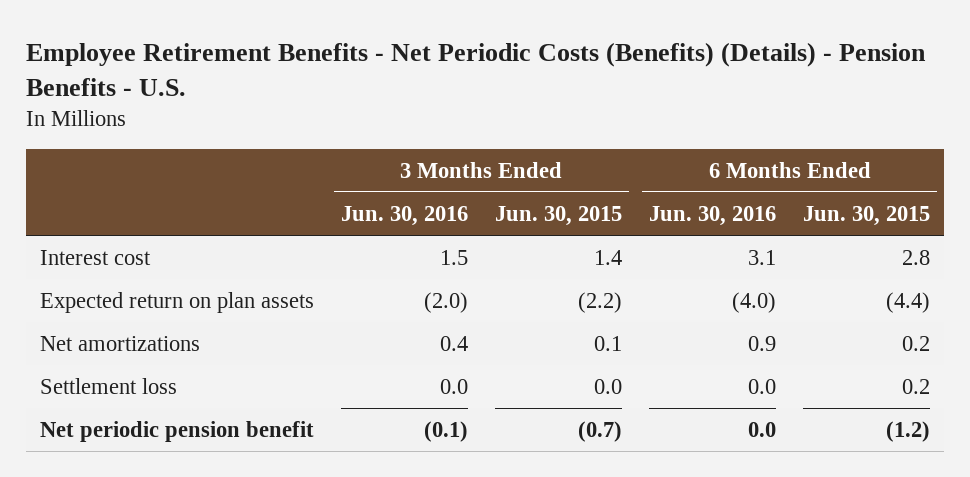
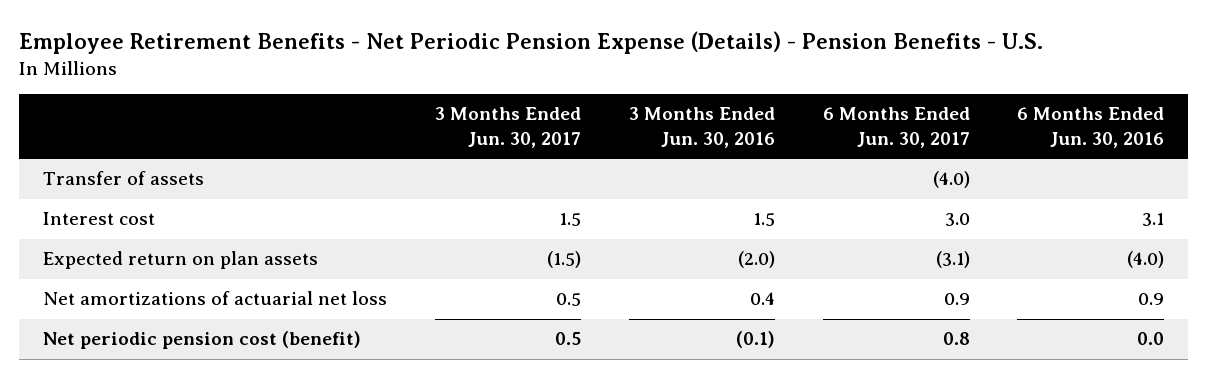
[26,42,927,96] Employee Retirement Benefits - Net Periodic Costs (Benefits) (Details) - Pension Benefits - U.S. -> [19,30,1044,54] Employee Retirement Benefits - Net Periodic Pension Expense (Details) - Pension Benefits - U.S.
[495,205,623,226] Jun. 30, 2015 -> none
[803,205,931,226] Jun. 30, 2015 -> none
none -> [434,107,581,149] 3 Months Ended Jun. 30, 2017
none -> [822,107,970,149] 6 Months Ended Jun. 30, 2017
none -> [43,171,205,186] Transfer of assets
[39,377,177,394] Settlement loss -> none
[39,335,200,351] Net amortizations -> [43,291,388,306] Net amortizations of actuarial net loss
[39,420,314,442] Net periodic pension benefit -> [43,331,362,350] Net periodic pension cost (benefit)

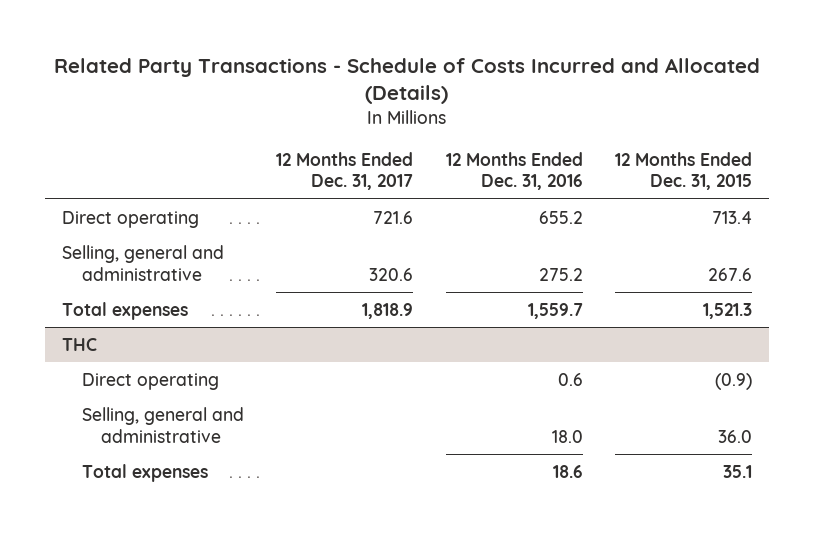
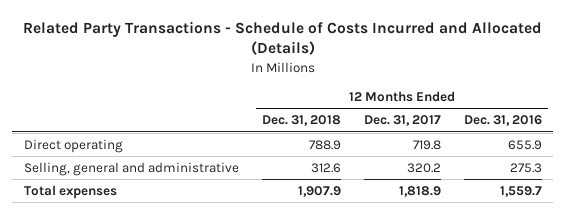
[615,151,753,191] 12 Months Ended Dec. 31, 2015 -> none
none -> [261,115,341,127] Dec. 31, 2018
[373,210,414,224] 721.6 -> [412,139,441,150] 719.8
[538,210,583,224] 655.2 -> [507,139,542,150] 655.9
[369,267,414,281] 320.6 -> [406,162,441,173] 320.2
[538,267,583,281] 275.2 -> [509,162,542,173] 275.3
[61,337,97,351] THC -> none
[81,372,219,390] Direct operating -> none
[81,406,244,443] Selling, general and administrative -> none
[81,463,208,482] Total expenses -> none

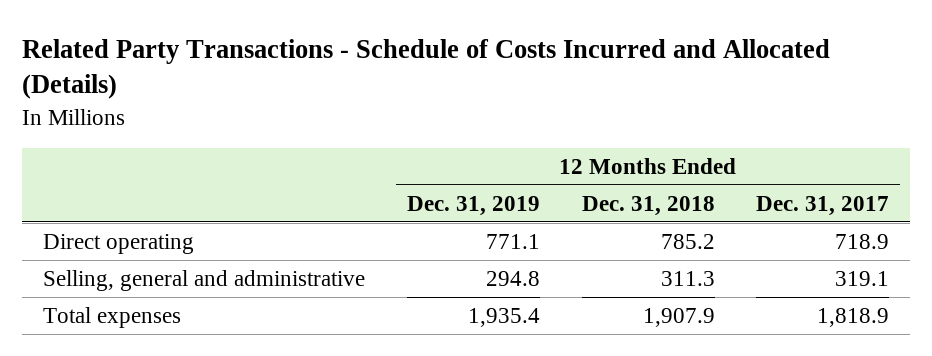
[463,115,542,127] Dec. 31, 2016 -> none
none -> [406,195,540,216] Dec. 31, 2019
[308,139,341,150] 788.9 -> [660,233,715,249] 785.2
[412,139,441,150] 719.8 -> [835,233,890,249] 718.9
[310,162,341,173] 312.6 -> [660,270,715,286] 311.3
[406,162,441,173] 320.2 -> [835,270,890,286] 319.1

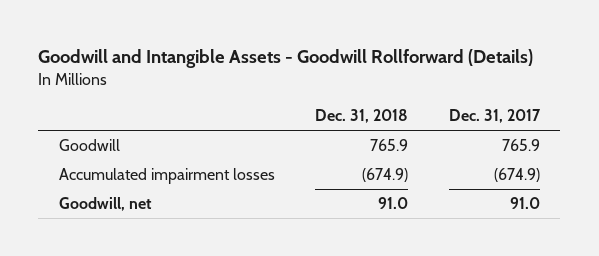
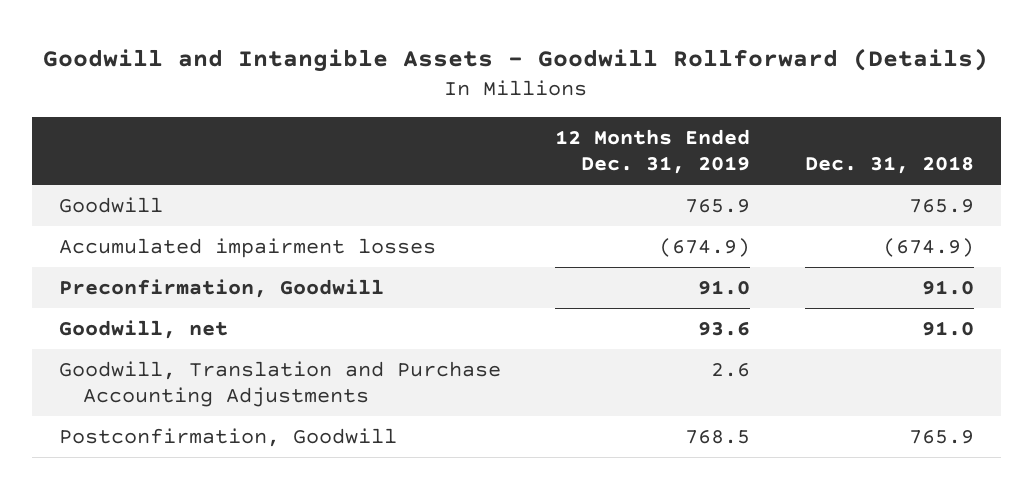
[449,109,542,124] Dec. 31, 2017 -> none
none -> [555,129,751,175] 12 Months Ended Dec. 31, 2019
none -> [59,279,385,299] Preconfirmation, Goodwill
none -> [59,361,502,407] Goodwill, Translation and Purchase Accounting Adjustments
none -> [59,428,398,448] Postconfirmation, Goodwill

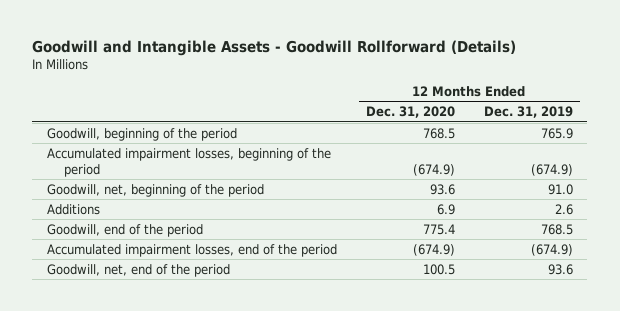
[804,156,974,175] Dec. 31, 2018 -> none
none -> [365,106,455,119] Dec. 31, 2020
[59,279,385,299] Preconfirmation, Goodwill -> none
[59,197,164,214] Goodwill -> [46,127,237,141] Goodwill, beginning of the period
[59,238,437,259] Accumulated impairment losses -> [46,147,331,177] Accumulated impairment losses, beginning of the period
[59,320,229,340] Goodwill, net -> [46,183,264,197] Goodwill, net, beginning of the period
[698,322,751,337] 93.6 -> [547,183,573,195] 91.0
[59,361,502,407] Goodwill, Translation and Purchase Accounting Adjustments -> [46,203,100,215] Additions
[59,428,398,448] Postconfirmation, Goodwill -> [46,223,203,237] Goodwill, end of the period
none -> [46,243,337,257] Accumulated impairment losses, end of the period
none -> [46,263,230,277] Goodwill, net, end of the period

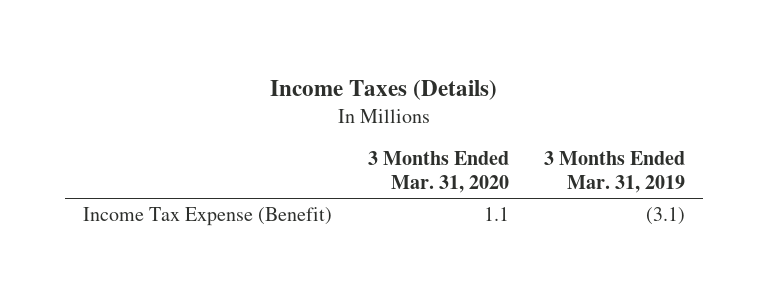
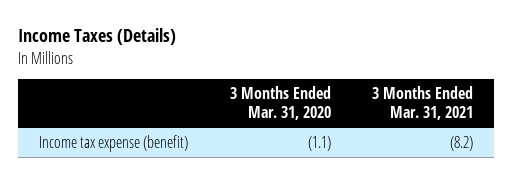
[544,151,686,194] 3 Months Ended Mar. 31, 2019 -> none
none -> [372,86,474,121] 3 Months Ended Mar. 31, 2021
[83,206,333,226] Income Tax Expense (Benefit) -> [39,135,189,153] Income tax expense (benefit)
[483,206,509,221] 1.1 -> [307,136,331,152] (1.1)

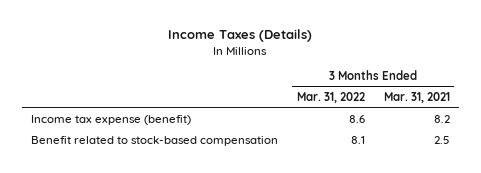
[229,86,331,121] 3 Months Ended Mar. 31, 2020 -> none
none -> [296,92,365,104] Mar. 31, 2022
[450,136,474,152] (8.2) -> [433,115,450,124] 8.2
none -> [31,136,279,147] Benefit related to stock-based compensation

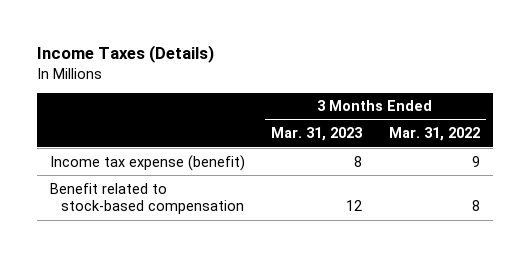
[383,92,450,104] Mar. 31, 2021 -> none
none -> [271,127,364,142] Mar. 31, 2023
[348,115,365,124] 8.6 -> [471,155,480,167] 9
[350,136,365,145] 8.1 -> [471,200,480,212] 8

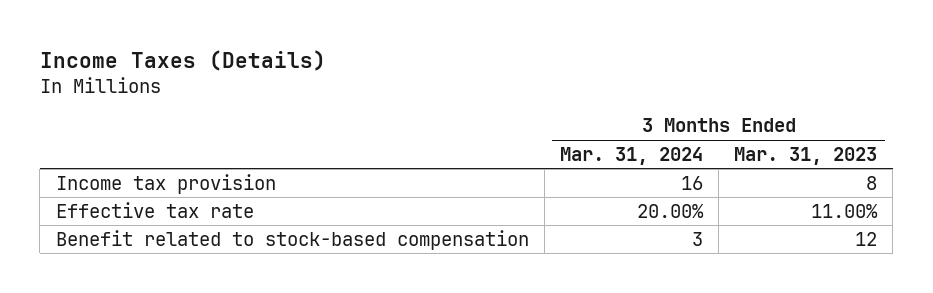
[388,127,480,142] Mar. 31, 2022 -> none
none -> [559,146,703,165] Mar. 31, 2024
[50,154,246,171] Income tax expense (benefit) -> [55,173,276,194] Income tax provision
none -> [55,201,254,218] Effective tax rate

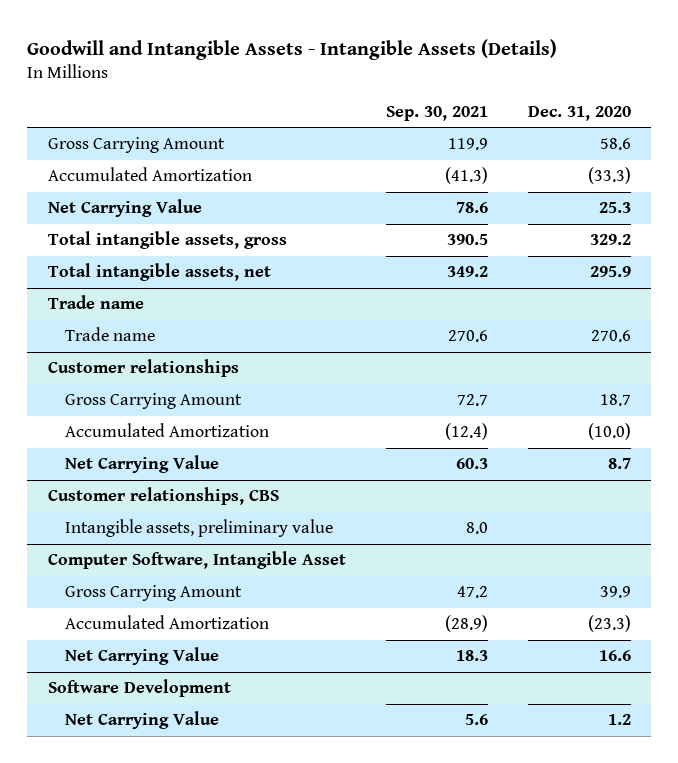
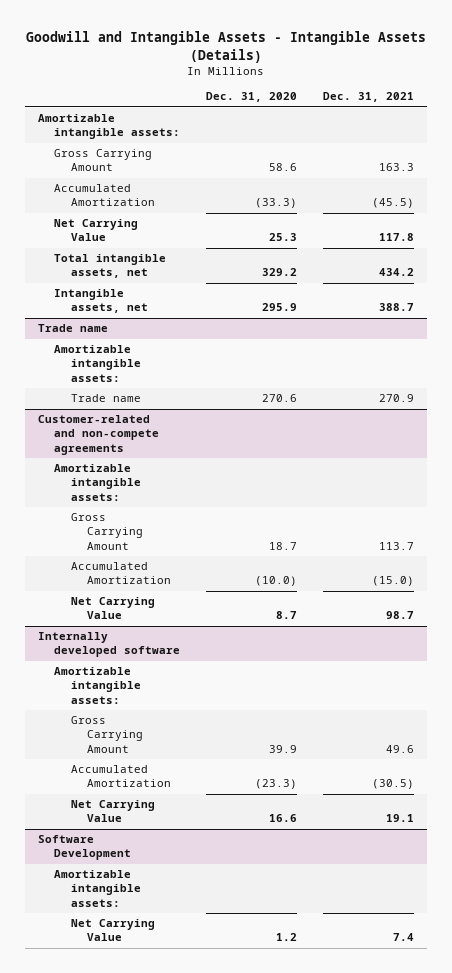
[385,105,488,121] Sep. 30, 2021 -> none
none -> [322,92,414,103] Dec. 31, 2021
none -> [38,114,181,140] Amortizable intangible assets:
[47,231,287,250] Total intangible assets, gross -> [54,254,167,279] Total intangible assets, net
[47,263,271,282] Total intangible assets, net -> [54,289,148,314] Intangible assets, net
none -> [54,345,141,382] Amortizable intangible assets:
[47,359,239,378] Customer relationships -> [38,415,160,455] Customer-related and non-compete agreements
none -> [54,464,141,501] Amortizable intangible assets:
[47,487,279,506] Customer relationships, CBS -> none
[64,519,333,538] Intangible assets, preliminary value -> none
[47,551,346,570] Computer Software, Intangible Asset -> [38,632,181,658] Internally developed software
none -> [54,667,141,704] Amortizable intangible assets:
none -> [54,870,141,907] Amortizable intangible assets:

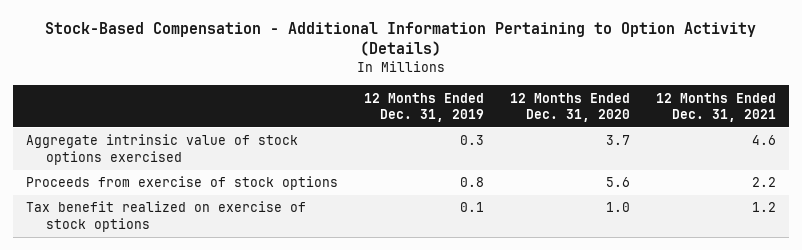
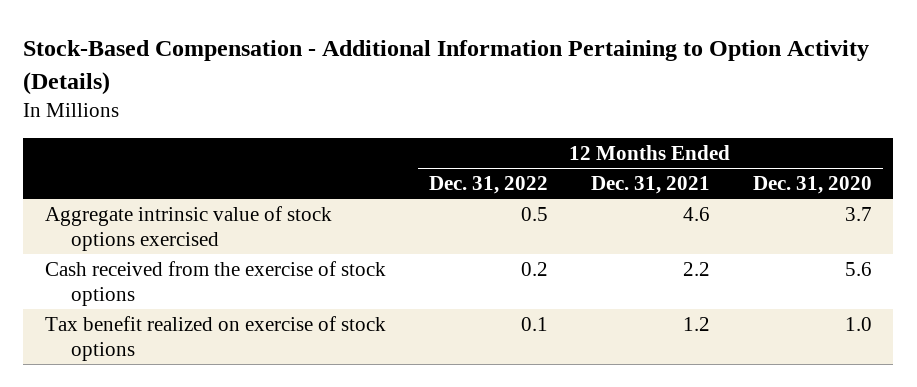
[364,92,485,123] 12 Months Ended Dec. 31, 2019 -> none
none -> [428,176,548,195] Dec. 31, 2022
[26,176,339,191] Proceeds from exercise of stock options -> [44,260,386,306] Cash received from the exercise of stock options

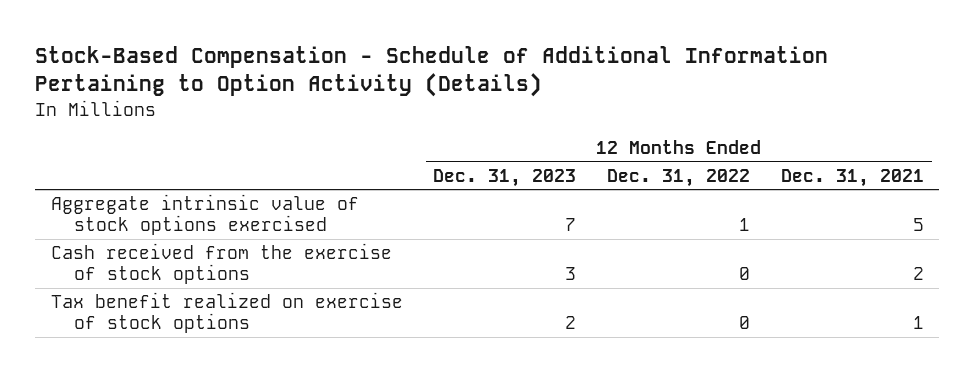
[23,39,870,95] Stock-Based Compensation - Additional Information Pertaining to Option Activity (Details) -> [35,46,829,98] Stock-Based Compensation - Schedule of Additional Information Pertaining to Option Activity (Details)
[752,176,872,195] Dec. 31, 2020 -> none
none -> [433,168,577,187] Dec. 31, 2023
[520,206,548,221] 0.5 -> [739,218,751,232] 1
[682,206,710,221] 4.6 -> [913,218,925,232] 5
[520,261,548,276] 0.2 -> [739,267,751,281] 0
[682,261,710,276] 2.2 -> [913,267,925,281] 2
[520,316,548,331] 0.1 -> [739,316,751,330] 0
[682,316,710,331] 1.2 -> [913,316,925,330] 1

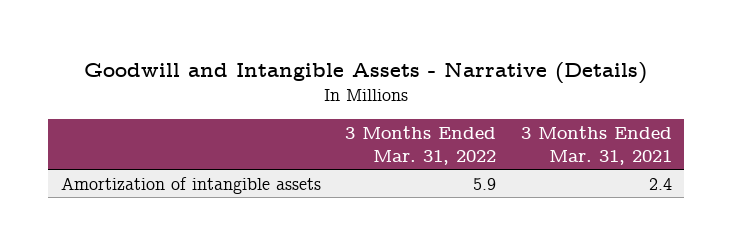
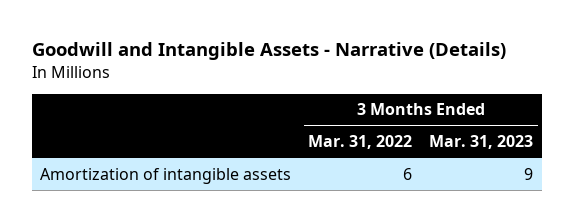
[520,126,672,165] 3 Months Ended Mar. 31, 2021 -> none
none -> [429,134,534,149] Mar. 31, 2023
[473,177,497,190] 5.9 -> [403,167,413,180] 6

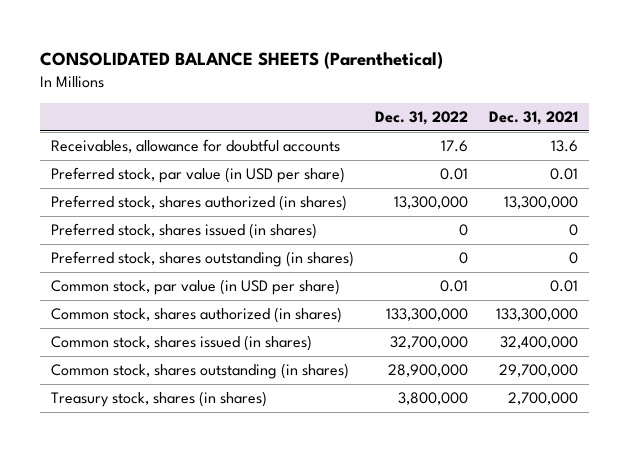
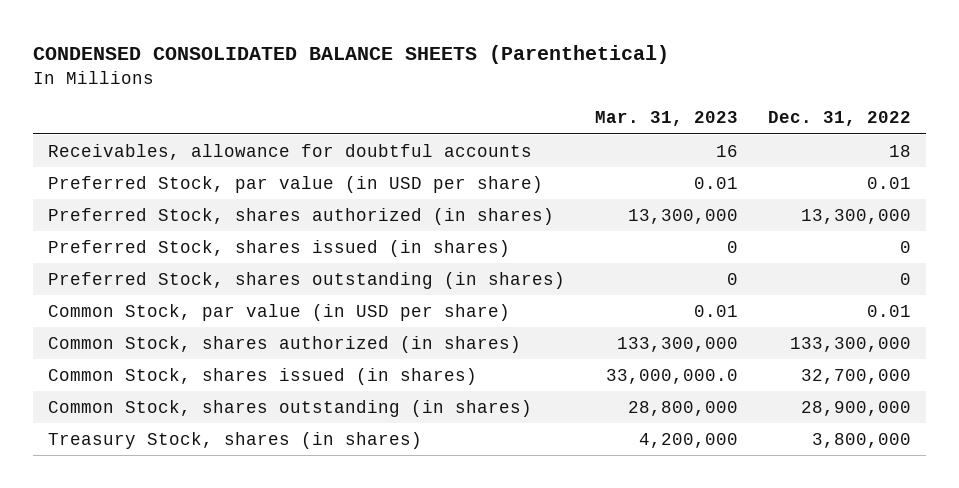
[40,52,444,70] CONSOLIDATED BALANCE SHEETS (Parenthetical) -> [32,45,669,65] CONDENSED CONSOLIDATED BALANCE SHEETS (Parenthetical)
[489,111,579,126] Dec. 31, 2021 -> none
none -> [594,111,738,127] Mar. 31, 2023
[440,140,468,153] 17.6 -> [888,145,911,158] 18
[50,167,345,184] Preferred stock, par value (in USD per share) -> [47,176,543,194] Preferred Stock, par value (in USD per share)
[50,195,347,212] Preferred stock, shares authorized (in shares) -> [47,208,554,226] Preferred Stock, shares authorized (in shares)
[50,223,317,240] Preferred stock, shares issued (in shares) -> [47,240,510,258] Preferred Stock, shares issued (in shares)
[50,251,354,268] Preferred stock, shares outstanding (in shares) -> [47,272,565,290] Preferred Stock, shares outstanding (in shares)
[50,279,340,296] Common stock, par value (in USD per share) -> [47,304,510,322] Common Stock, par value (in USD per share)
[50,307,342,324] Common stock, shares authorized (in shares) -> [47,336,521,354] Common Stock, shares authorized (in shares)
[50,335,312,352] Common stock, shares issued (in shares) -> [47,368,477,386] Common Stock, shares issued (in shares)
[50,363,349,380] Common stock, shares outstanding (in shares) -> [47,400,532,418] Common Stock, shares outstanding (in shares)
[50,391,267,408] Treasury stock, shares (in shares) -> [47,432,422,450] Treasury Stock, shares (in shares)

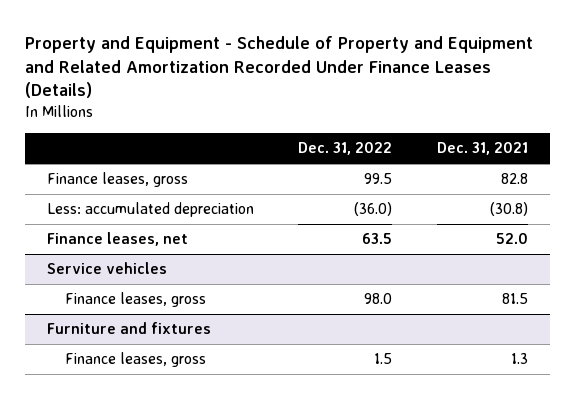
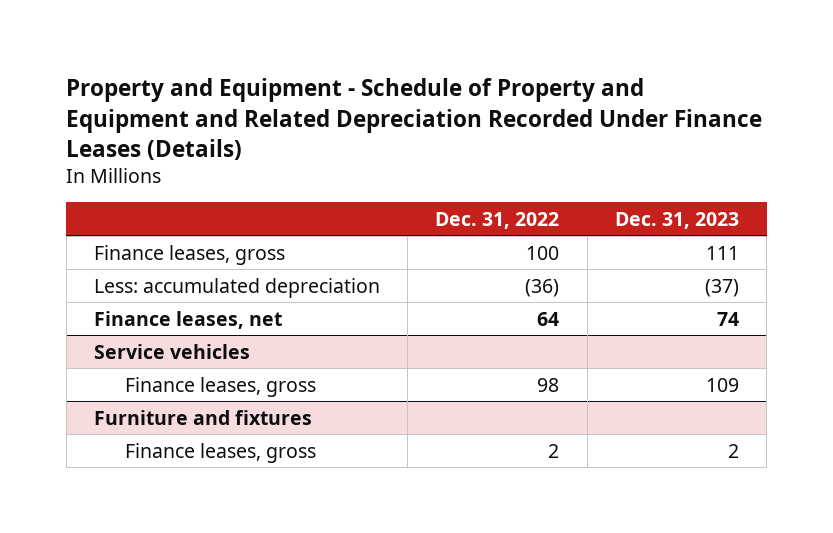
[24,35,533,99] Property and Equipment - Schedule of Property and Equipment and Related Amortization Recorded Under Finance Leases (Details) -> [66,78,763,160] Property and Equipment - Schedule of Property and Equipment and Related Depreciation Recorded Under Finance Leases (Details)
[436,142,528,156] Dec. 31, 2021 -> none
none -> [614,211,739,229] Dec. 31, 2023
[364,173,393,185] 99.5 -> [526,245,560,260] 100
[354,202,393,217] (36.0) -> [525,278,560,297] (36)
[362,233,393,245] 63.5 -> [537,311,560,326] 64
[364,293,393,305] 98.0 -> [537,377,560,392] 98
[374,353,393,365] 1.5 -> [548,443,560,458] 2

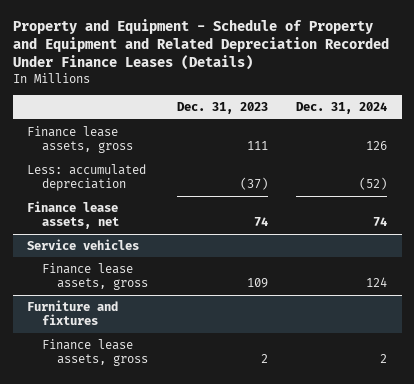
[435,211,560,229] Dec. 31, 2022 -> none
none -> [296,102,388,115] Dec. 31, 2024
[94,244,286,265] Finance leases, gross -> [26,125,133,154] Finance lease assets, gross
[94,310,283,329] Finance leases, net -> [26,200,119,230] Finance lease assets, net
[124,376,316,397] Finance leases, gross -> [41,262,149,291] Finance lease assets, gross
[124,442,316,463] Finance leases, gross -> [41,338,149,367] Finance lease assets, gross

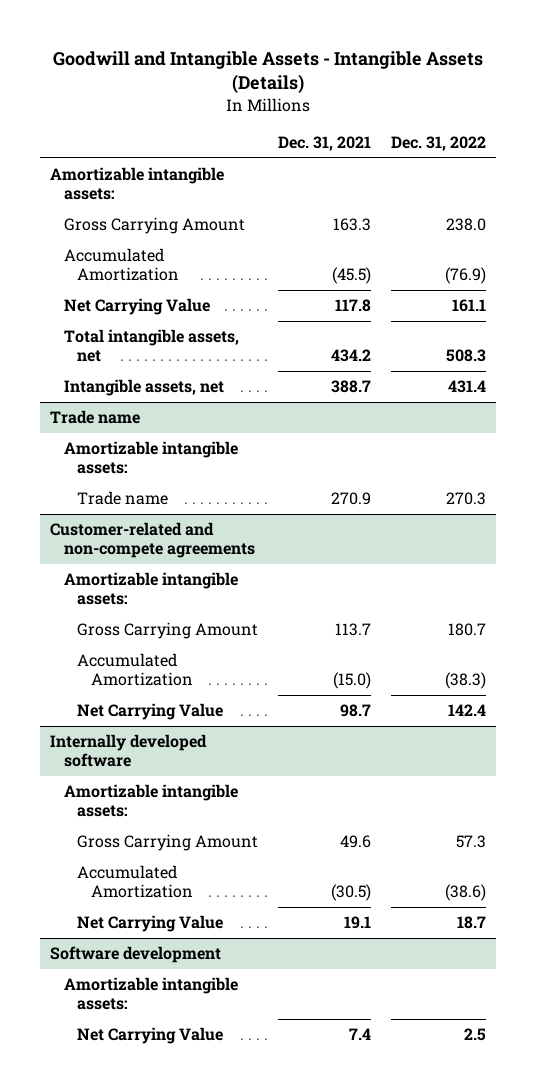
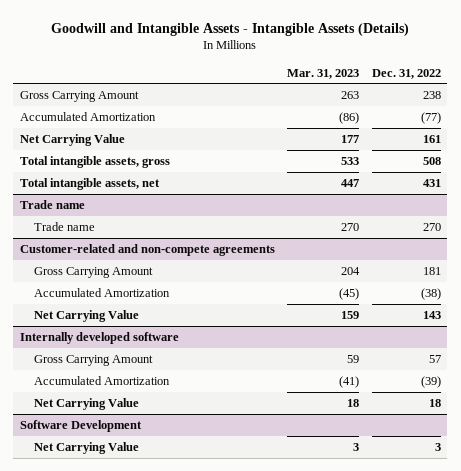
[278,135,372,151] Dec. 31, 2021 -> none
none -> [287,68,360,79] Mar. 31, 2023
[50,167,225,201] Amortizable intangible assets: -> none
[63,379,224,397] Intangible assets, net -> none
[445,218,486,232] 238.0 -> [423,90,442,99] 238
[444,267,486,285] (76.9) -> [421,111,442,124] (77)
[451,299,486,313] 161.1 -> [423,134,442,143] 161
none -> [19,155,170,168] Total intangible assets, gross
[445,349,486,363] 508.3 -> [423,178,442,187] 431
[63,441,238,475] Amortizable intangible assets: -> none
[445,492,486,506] 270.3 -> [423,222,442,231] 270
[63,572,238,606] Amortizable intangible assets: -> none
[447,623,486,637] 180.7 -> [423,266,442,275] 181
[444,672,486,690] (38.3) -> [421,287,442,300] (38)
[447,704,486,717] 142.4 -> [423,310,442,319] 143
[63,784,238,818] Amortizable intangible assets: -> none
[63,977,238,1011] Amortizable intangible assets: -> none
[455,835,486,849] 57.3 -> [429,354,442,363] 57
[444,884,486,902] (38.6) -> [421,375,442,388] (39)
[456,916,486,930] 18.7 -> [429,398,442,407] 18
[50,946,222,964] Software development -> [19,419,142,432] Software Development
[463,1028,486,1042] 2.5 -> [435,442,442,451] 3

